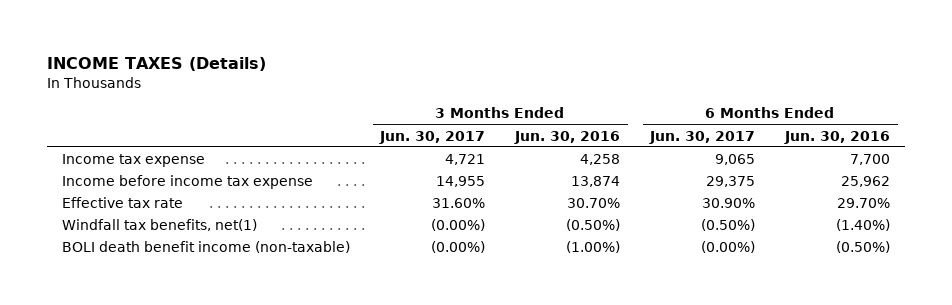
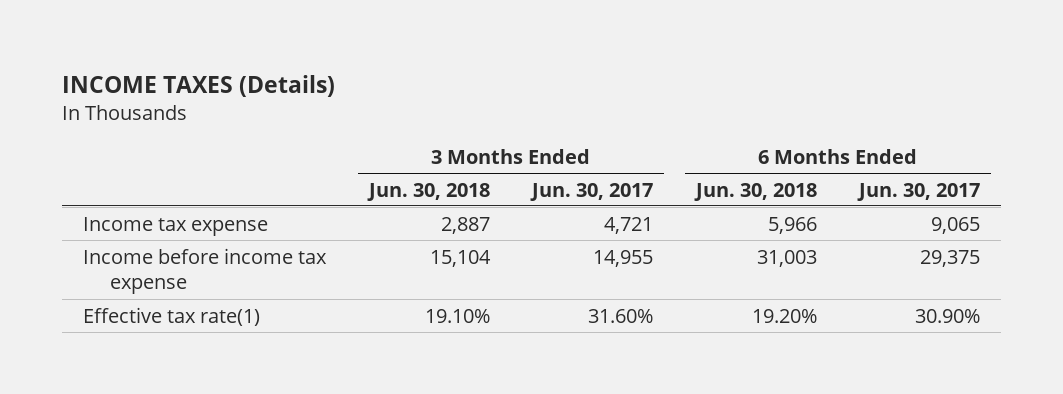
[514,130,621,144] Jun. 30, 2016 -> none
[784,130,891,144] Jun. 30, 2016 -> none
none -> [366,182,490,201] Jun. 30, 2018
none -> [693,182,817,201] Jun. 30, 2018
[62,219,258,232] Windfall tax benefits, net(1) -> none
[62,241,351,254] BOLI death benefit income (non-taxable) -> none
[62,197,184,209] Effective tax rate -> [83,306,261,326] Effective tax rate(1)

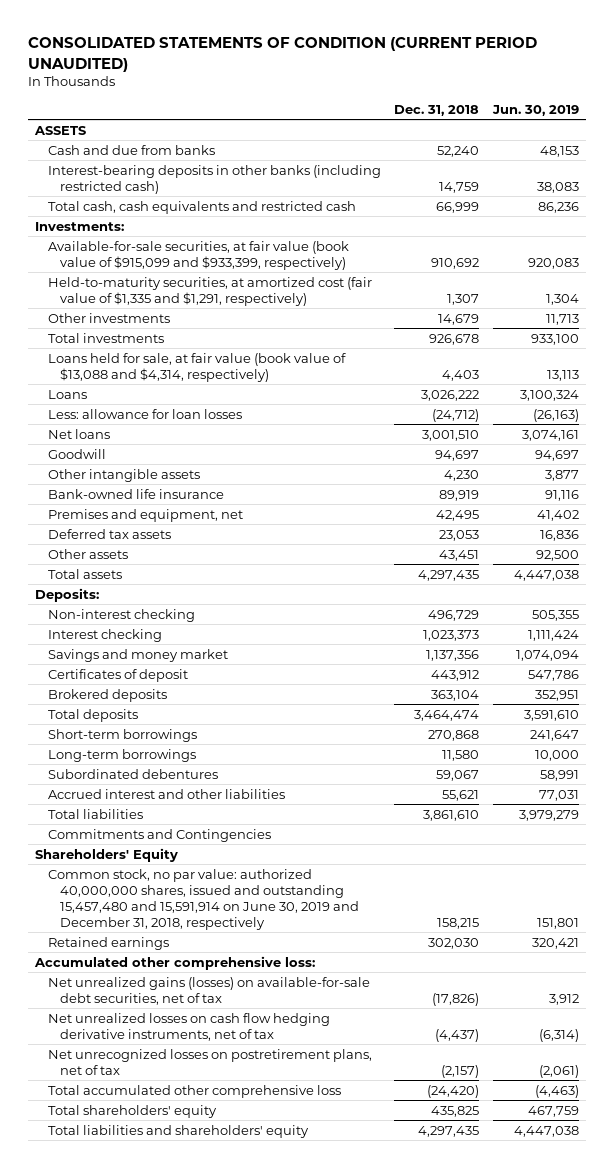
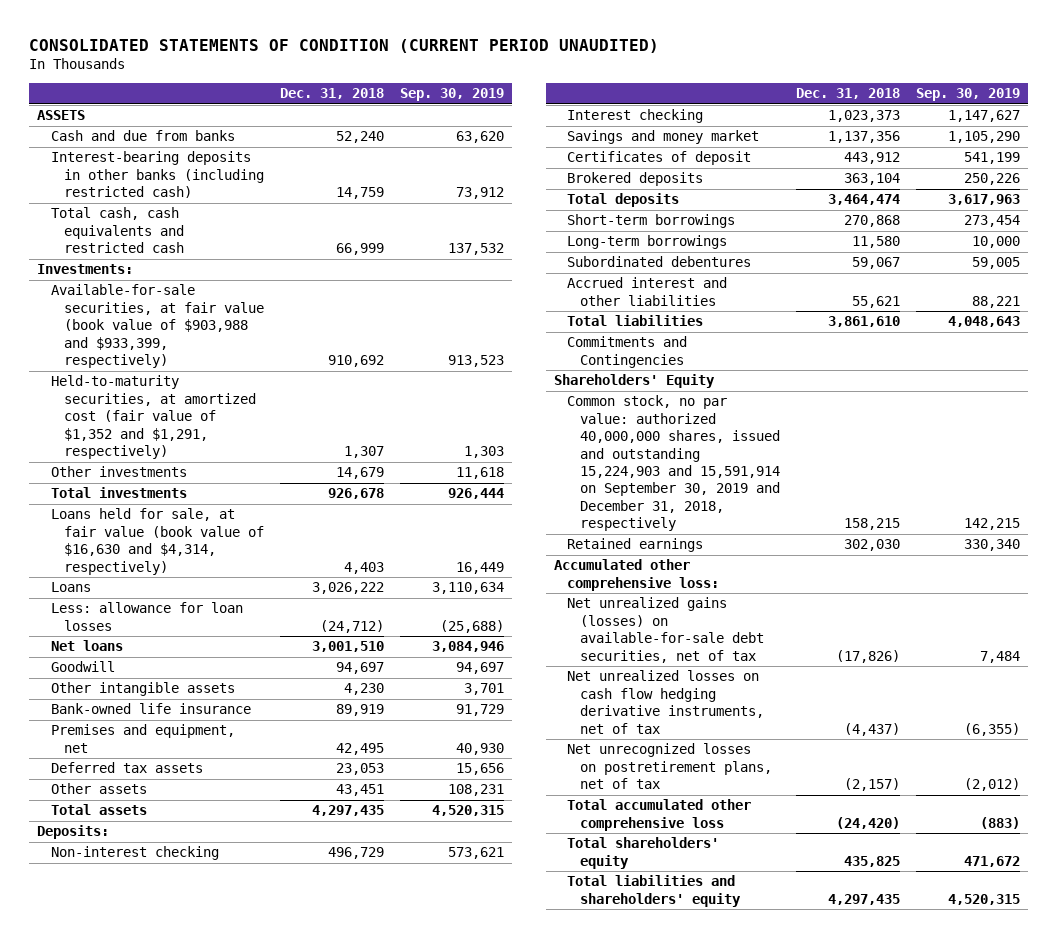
[491,104,579,116] Jun. 30, 2019 -> none
none -> [399,88,504,102] Sep. 30, 2019
[47,240,349,270] Available-for-sale securities, at fair value (book value of $915,099 and $933,399, respectively) -> [50,284,264,369] Available-for-sale securities, at fair value (book value of $903,988 and $933,399, respectively)
[47,276,372,306] Held-to-maturity securities, at amortized cost (fair value of $1,335 and $1,291, respectively) -> [50,375,256,460] Held-to-maturity securities, at amortized cost (fair value of $1,352 and $1,291, respectively)
[47,352,346,382] Loans held for sale, at fair value (book value of $13,088 and $4,314, respectively) -> [50,508,264,575] Loans held for sale, at fair value (book value of $16,630 and $4,314, respectively)
[47,868,360,930] Common stock, no par value: authorized 40,000,000 shares, issued and outstanding 15,457,480 and 15,591,914 on June 30, 2019 and December 31, 2018, respectively -> [567,395,781,532] Common stock, no par value: authorized 40,000,000 shares, issued and outstanding 15,224,903 and 15,591,914 on September 30, 2019 and December 31, 2018, respectively

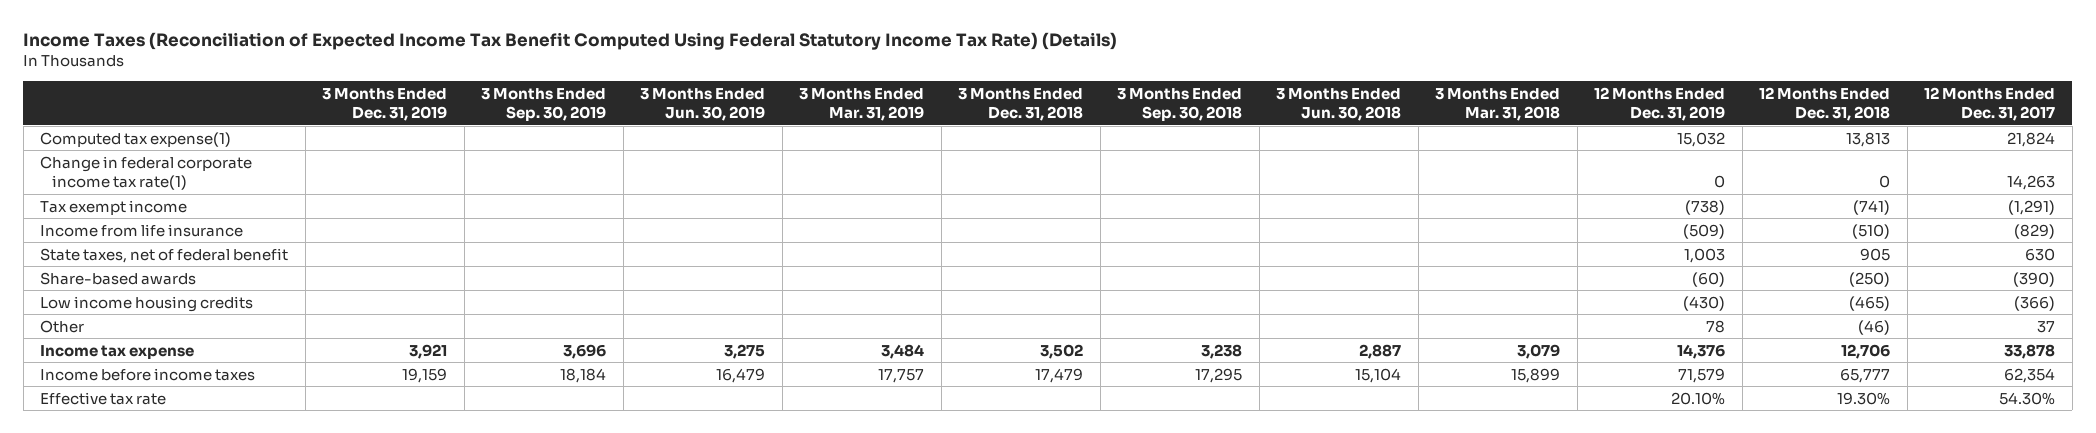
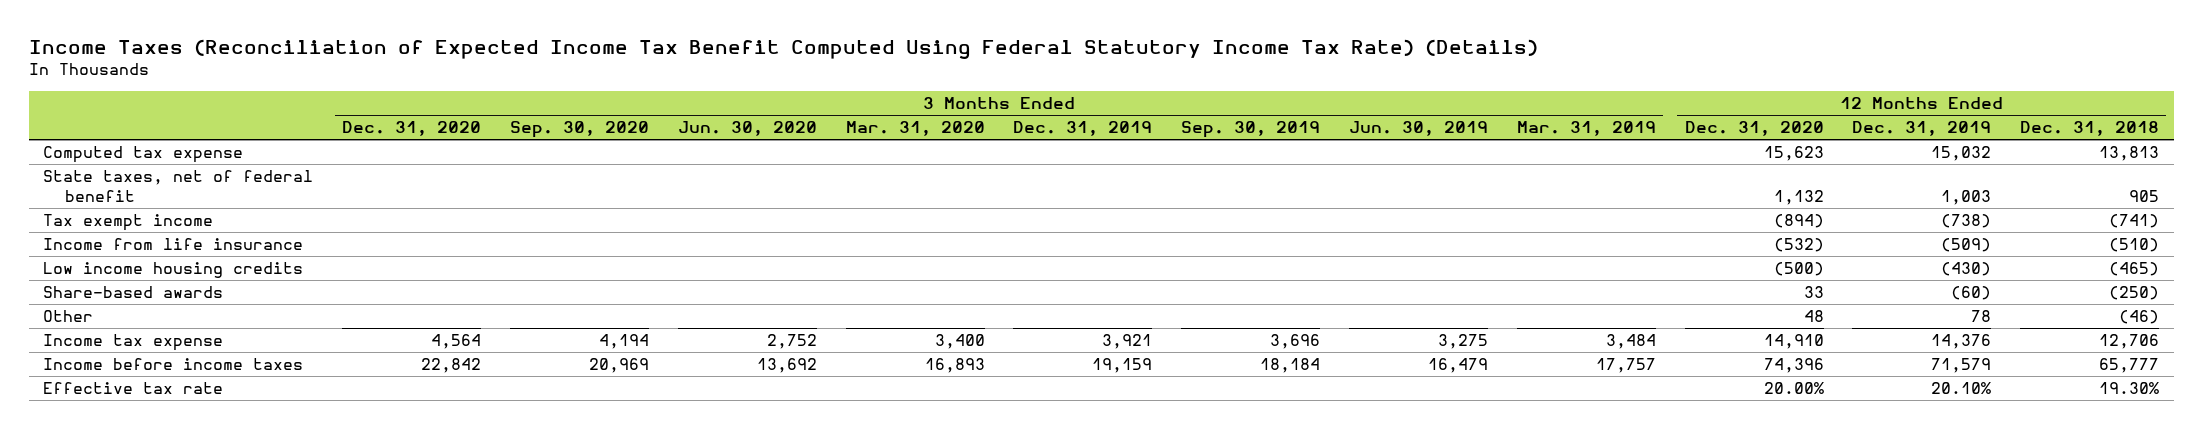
[958,87,1084,122] 3 Months Ended Dec. 31, 2018 -> none
[1117,87,1243,122] 3 Months Ended Sep. 30, 2018 -> none
[1276,87,1402,122] 3 Months Ended Jun. 30, 2018 -> none
[1435,87,1561,122] 3 Months Ended Mar. 31, 2018 -> none
[1924,86,2056,122] 12 Months Ended Dec. 31, 2017 -> none
none -> [342,121,482,137] Dec. 31, 2020
none -> [509,121,649,139] Sep. 30, 2020
none -> [677,121,817,137] Jun. 30, 2020
none -> [845,121,985,137] Mar. 31, 2020
none -> [1684,121,1824,137] Dec. 31, 2020
[40,155,253,190] Change in federal corporate income tax rate(1) -> none
[40,131,232,147] Computed tax expense(1) -> [43,146,244,164] Computed tax expense
[40,247,289,263] State taxes, net of federal benefit -> [43,170,314,203] State taxes, net of federal benefit
[40,271,197,285] Share-based awards -> [43,286,224,299] Share-based awards

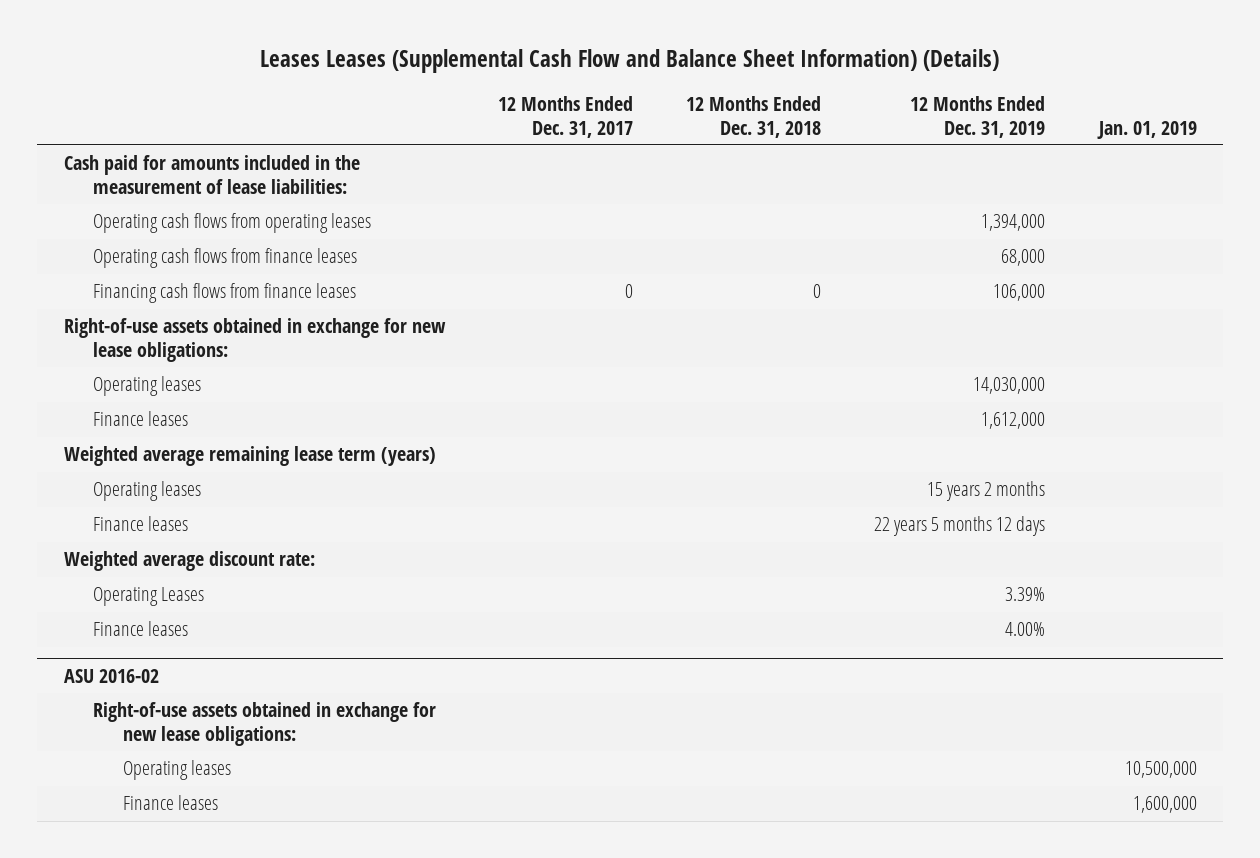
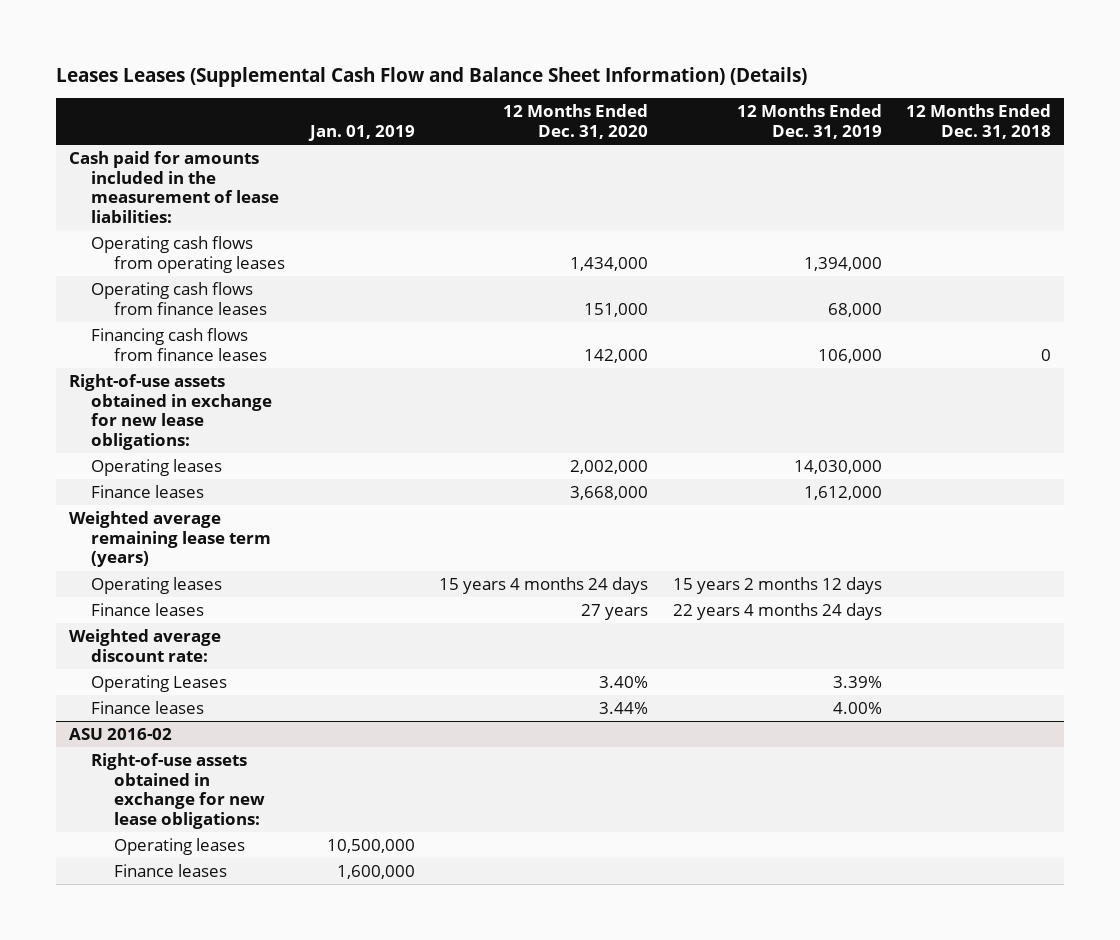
[497,96,633,138] 12 Months Ended Dec. 31, 2017 -> none
none -> [503,104,649,139] 12 Months Ended Dec. 31, 2020
[927,481,1046,502] 15 years 2 months -> [672,576,882,594] 15 years 2 months 12 days
[874,516,1046,537] 22 years 5 months 12 days -> [672,602,882,620] 22 years 4 months 24 days

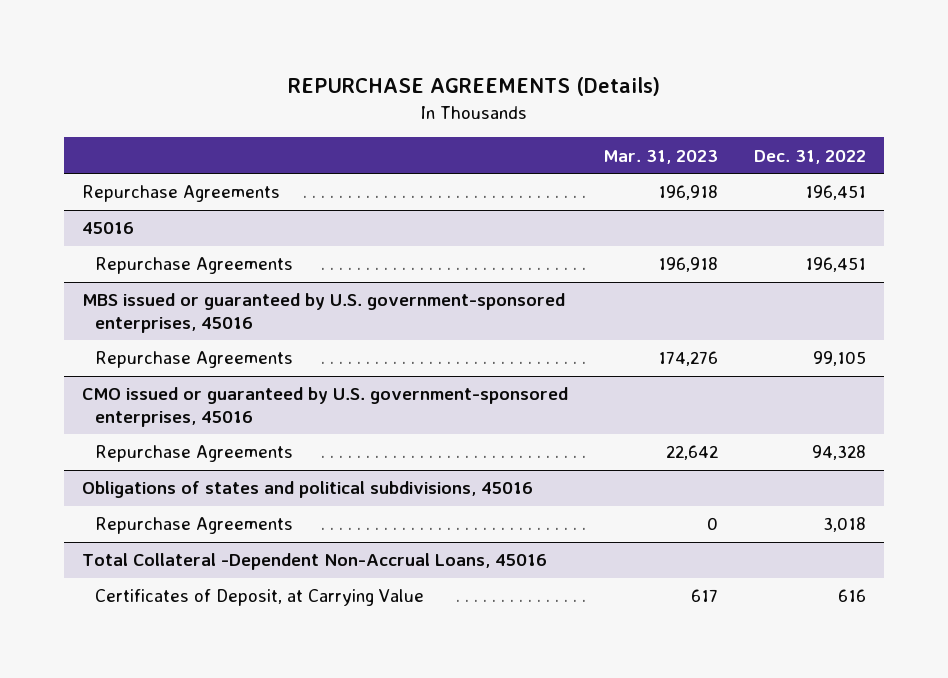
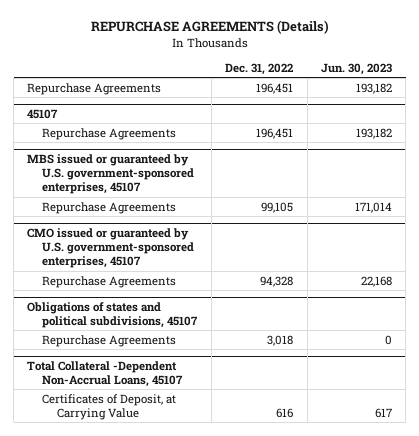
[603,149,719,164] Mar. 31, 2023 -> none
none -> [321,62,393,75] Jun. 30, 2023
[82,222,135,235] 45016 -> [27,108,59,119] 45107
[82,293,566,333] MBS issued or guaranteed by U.S. government-sponsored enterprises, 45016 -> [27,153,195,195] MBS issued or guaranteed by U.S. government-sponsored enterprises, 45107
[82,387,569,427] CMO issued or guaranteed by U.S. government-sponsored enterprises, 45016 -> [27,227,195,269] CMO issued or guaranteed by U.S. government-sponsored enterprises, 45107
[82,481,534,499] Obligations of states and political subdivisions, 45016 -> [27,301,199,329] Obligations of states and political subdivisions, 45107
[82,553,548,571] Total Collateral -Dependent Non-Accrual Loans, 45016 -> [27,360,184,388] Total Collateral -Dependent Non-Accrual Loans, 45107

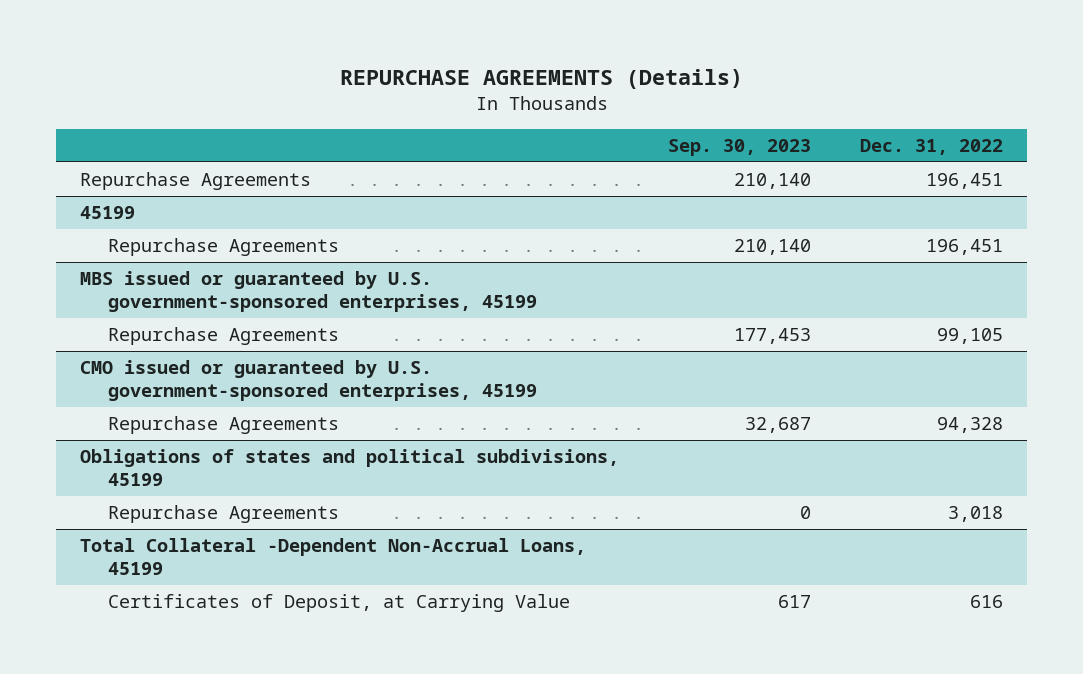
[321,62,393,75] Jun. 30, 2023 -> none
none -> [668,139,812,157] Sep. 30, 2023
[27,108,59,119] 45107 -> [80,206,136,220] 45199
[27,153,195,195] MBS issued or guaranteed by U.S. government-sponsored enterprises, 45107 -> [80,271,538,313] MBS issued or guaranteed by U.S. government-sponsored enterprises, 45199
[27,227,195,269] CMO issued or guaranteed by U.S. government-sponsored enterprises, 45107 -> [80,360,538,402] CMO issued or guaranteed by U.S. government-sponsored enterprises, 45199
[27,301,199,329] Obligations of states and political subdivisions, 45107 -> [80,449,620,487] Obligations of states and political subdivisions, 45199
[27,360,184,388] Total Collateral -Dependent Non-Accrual Loans, 45107 -> [80,538,587,576] Total Collateral -Dependent Non-Accrual Loans, 45199

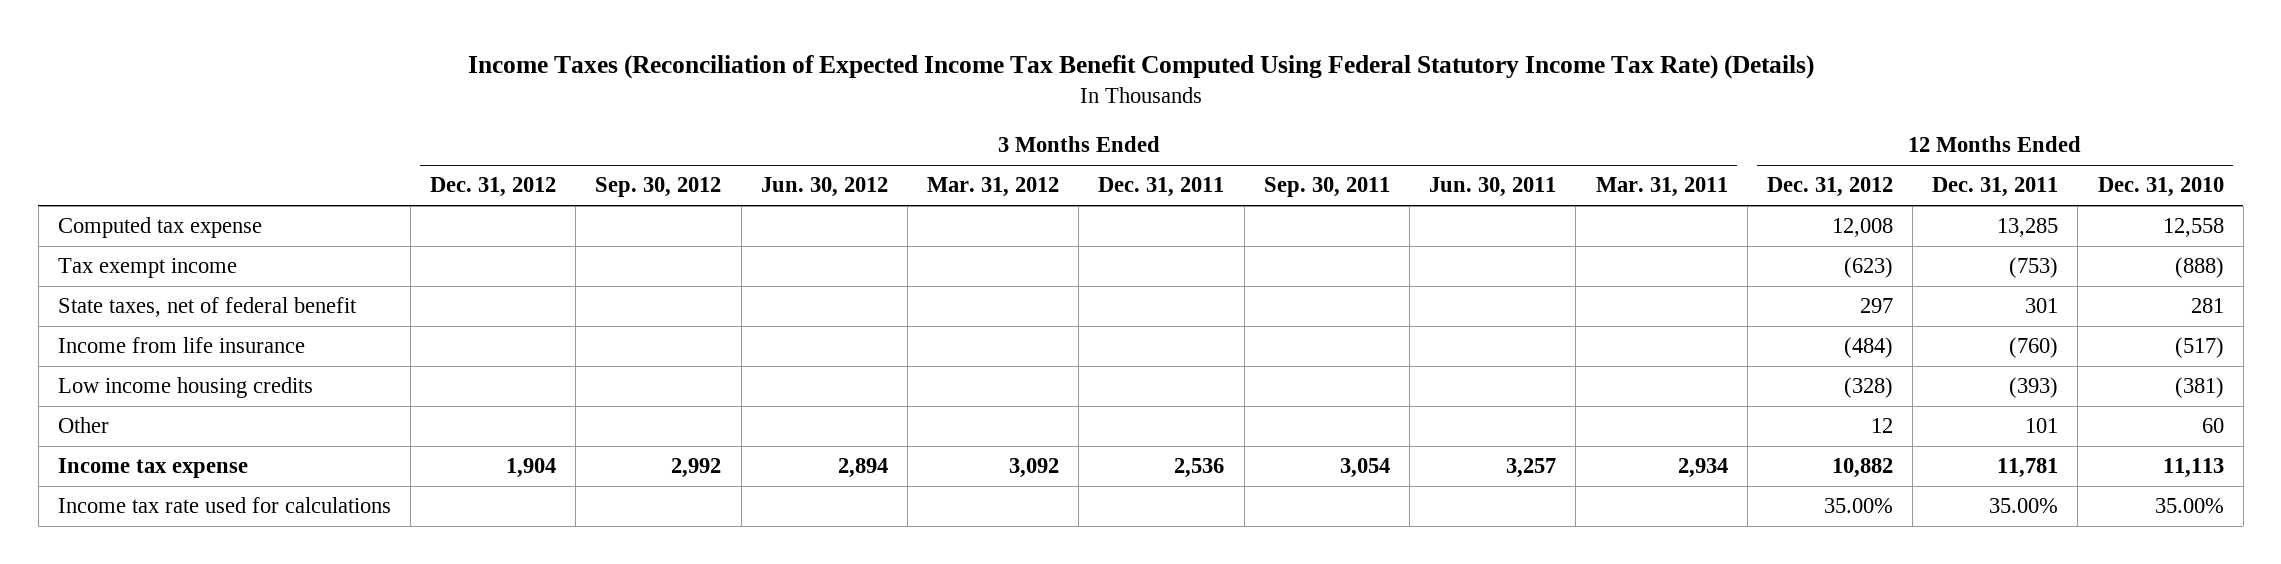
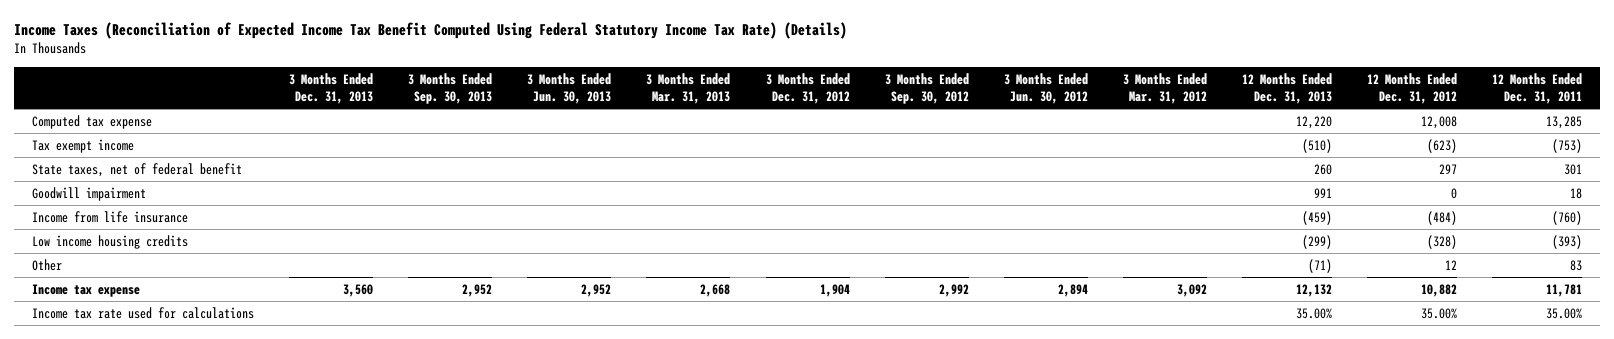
[1098,177,1225,198] Dec. 31, 2011 -> none
[1263,177,1390,198] Sep. 30, 2011 -> none
[1429,177,1557,198] Jun. 30, 2011 -> none
[1595,177,1728,198] Mar. 31, 2011 -> none
[2097,177,2224,198] Dec. 31, 2010 -> none
none -> [289,72,374,105] 3 Months Ended Dec. 31, 2013
none -> [408,72,493,105] 3 Months Ended Sep. 30, 2013
none -> [527,72,612,105] 3 Months Ended Jun. 30, 2013
none -> [646,72,731,105] 3 Months Ended Mar. 31, 2013
none -> [1242,72,1333,105] 12 Months Ended Dec. 31, 2013
none -> [31,186,146,201] Goodwill impairment
[2025,418,2059,434] 101 -> [1570,259,1583,271] 83

